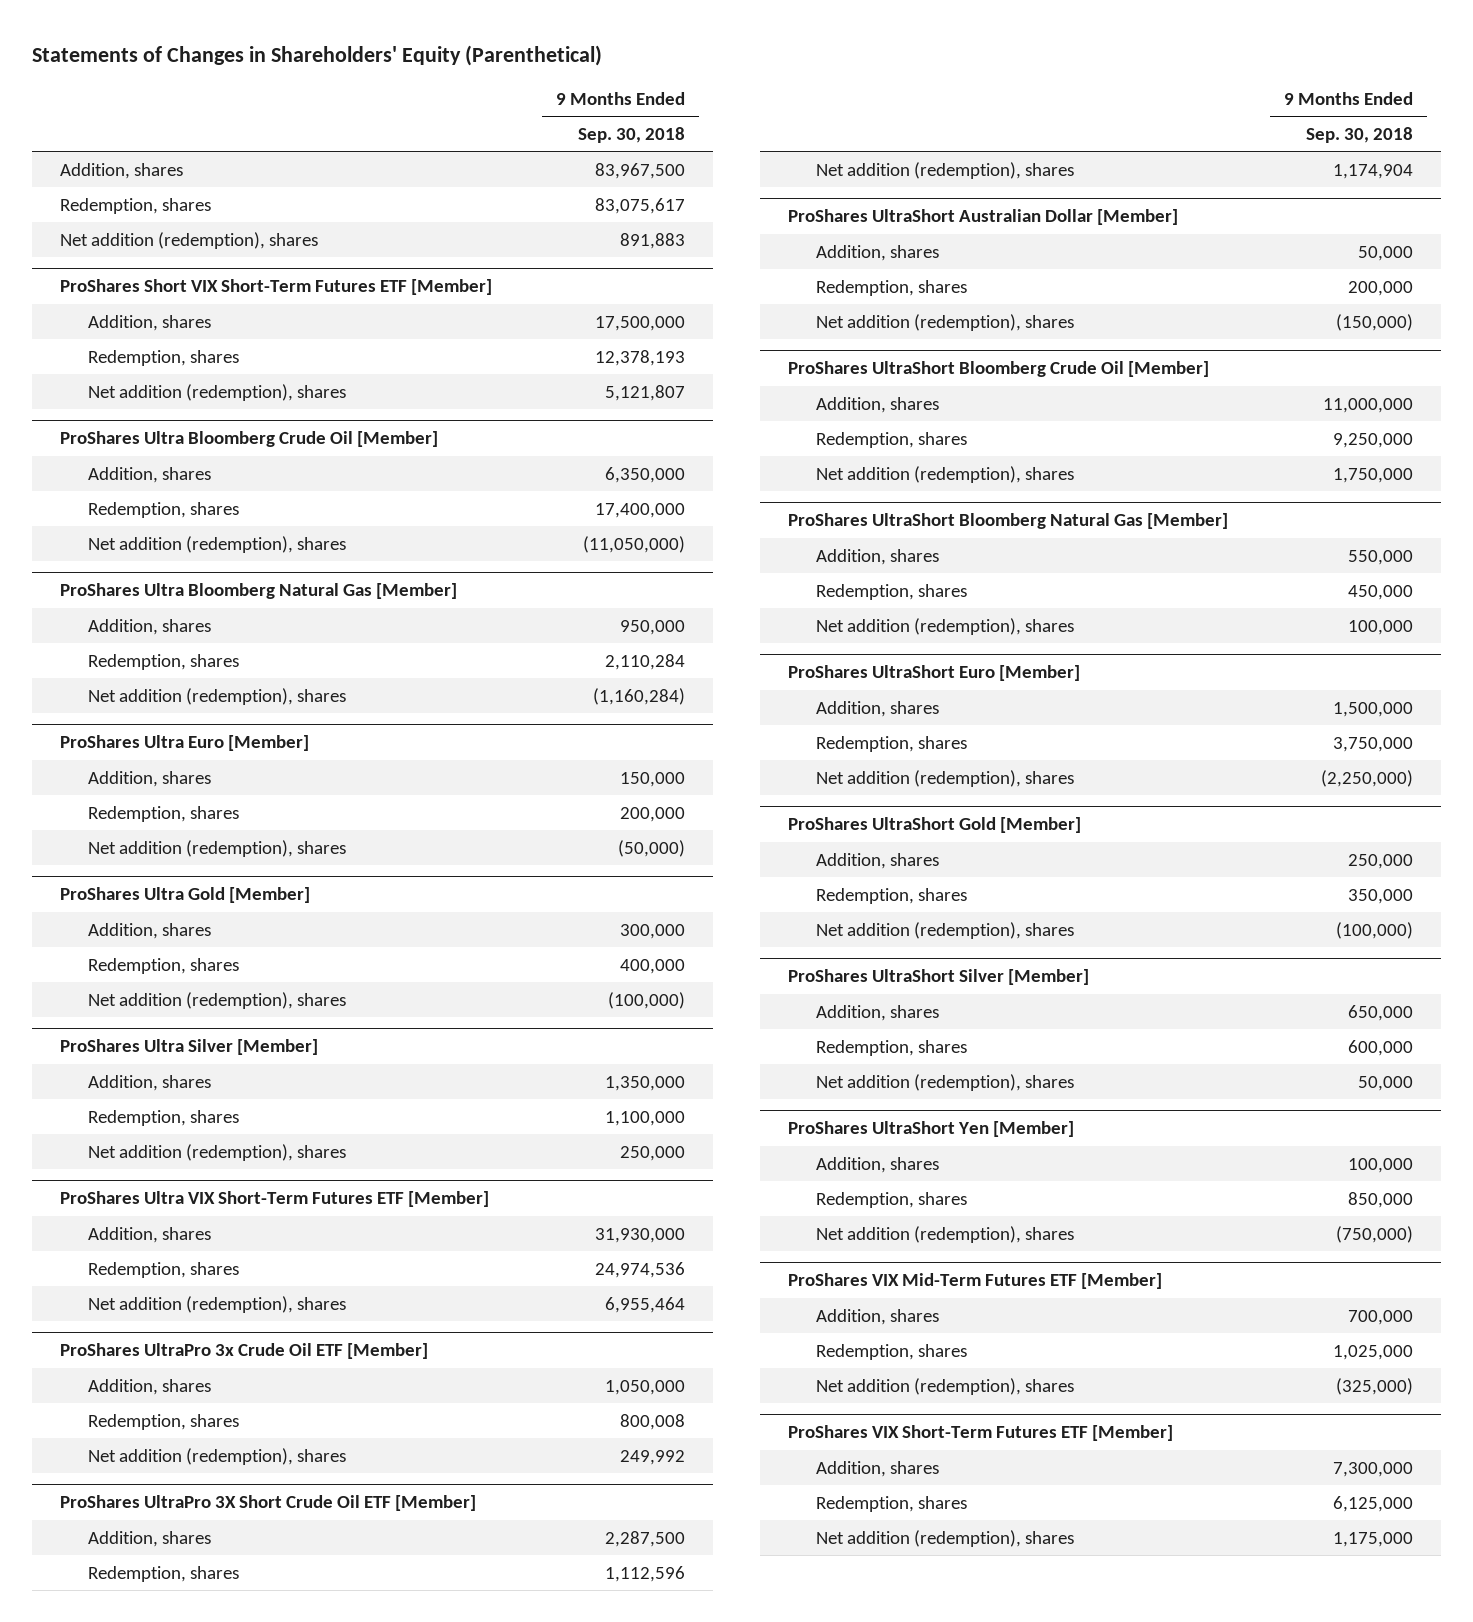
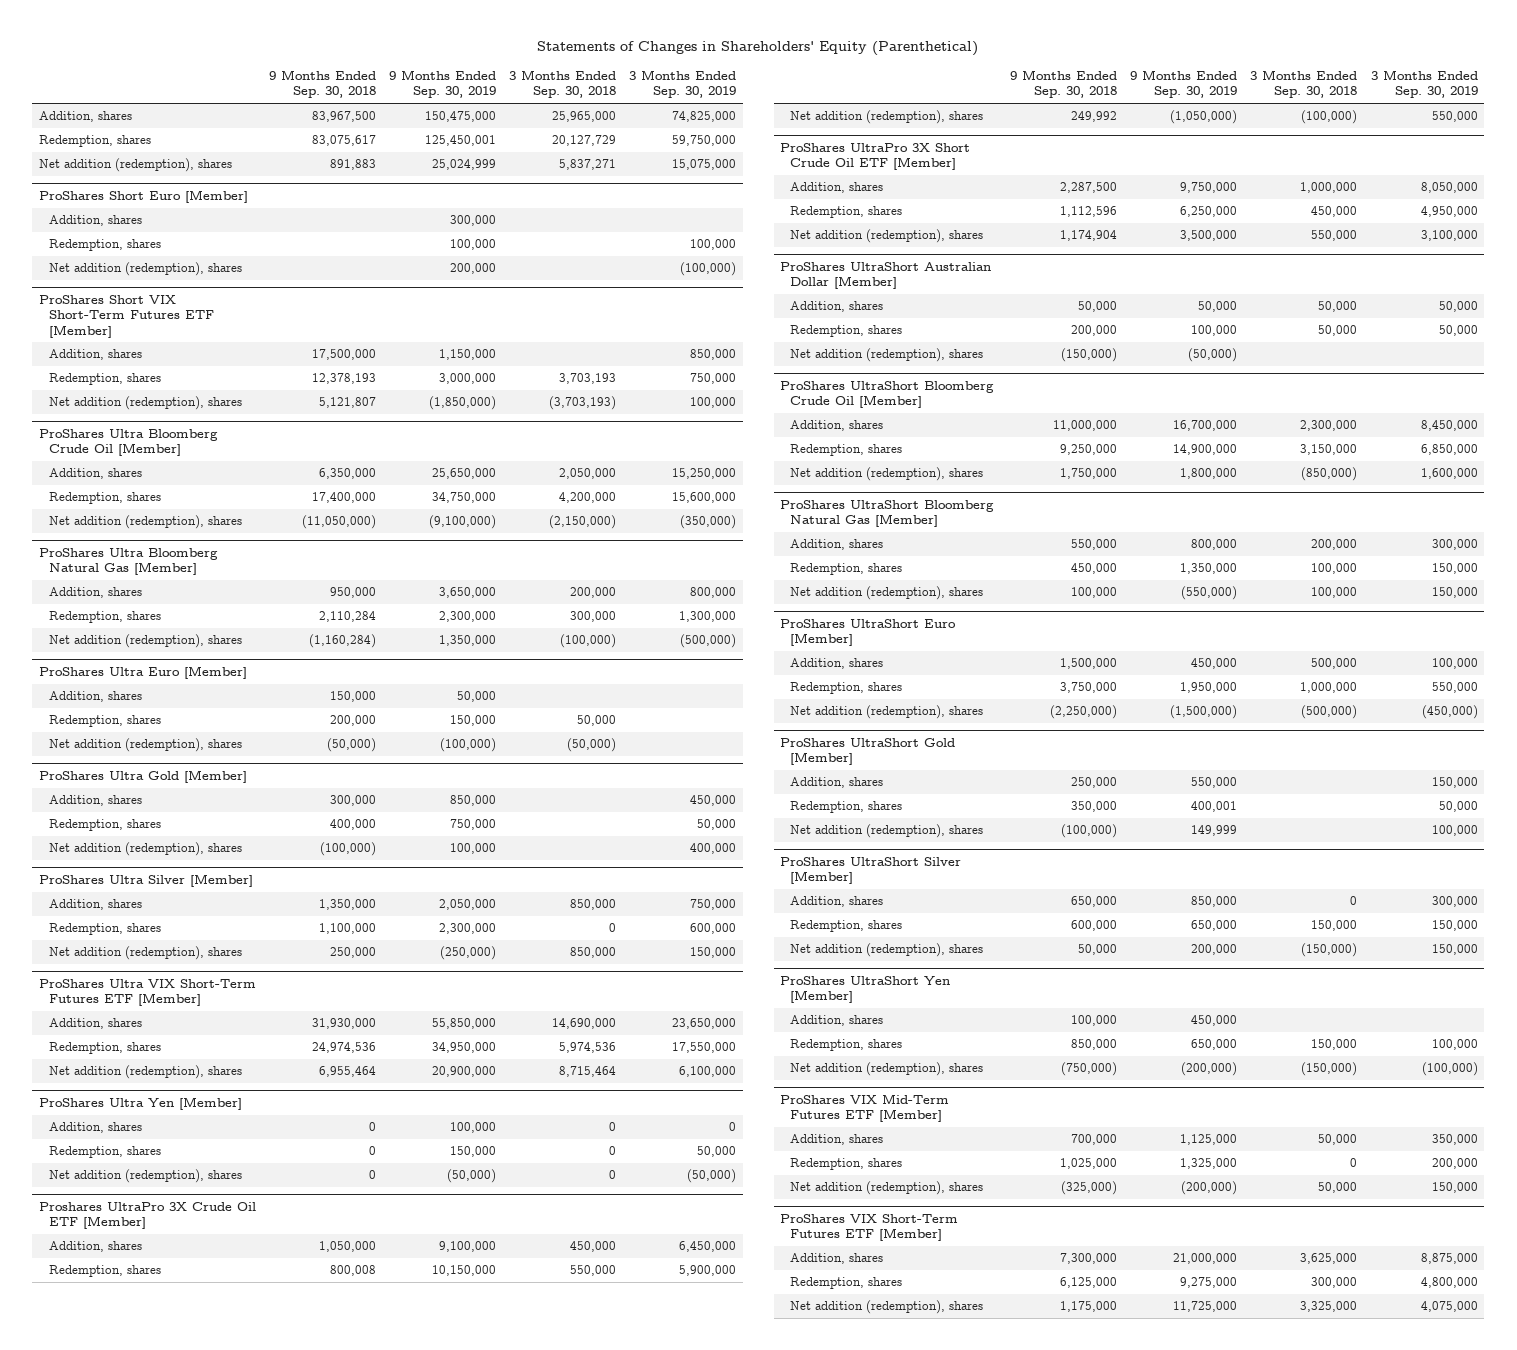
none -> [389,69,497,99] 9 Months Ended Sep. 30, 2019
none -> [509,69,617,99] 3 Months Ended Sep. 30, 2018
none -> [629,69,737,99] 3 Months Ended Sep. 30, 2019
none -> [38,189,248,203] ProShares Short Euro [Member]
none -> [48,215,142,227] Addition, shares
none -> [48,239,161,252] Redemption, shares
none -> [48,262,242,277] Net addition (redemption), shares
none -> [38,1096,242,1110] ProShares Ultra Yen [Member]
none -> [48,1122,142,1134] Addition, shares
none -> [48,1146,161,1159] Redemption, shares
none -> [48,1169,242,1184] Net addition (redemption), shares
[60,1343,429,1360] ProShares UltraPro 3x Crude Oil ETF [Member] -> [38,1201,256,1230] Proshares UltraPro 3X Crude Oil ETF [Member]

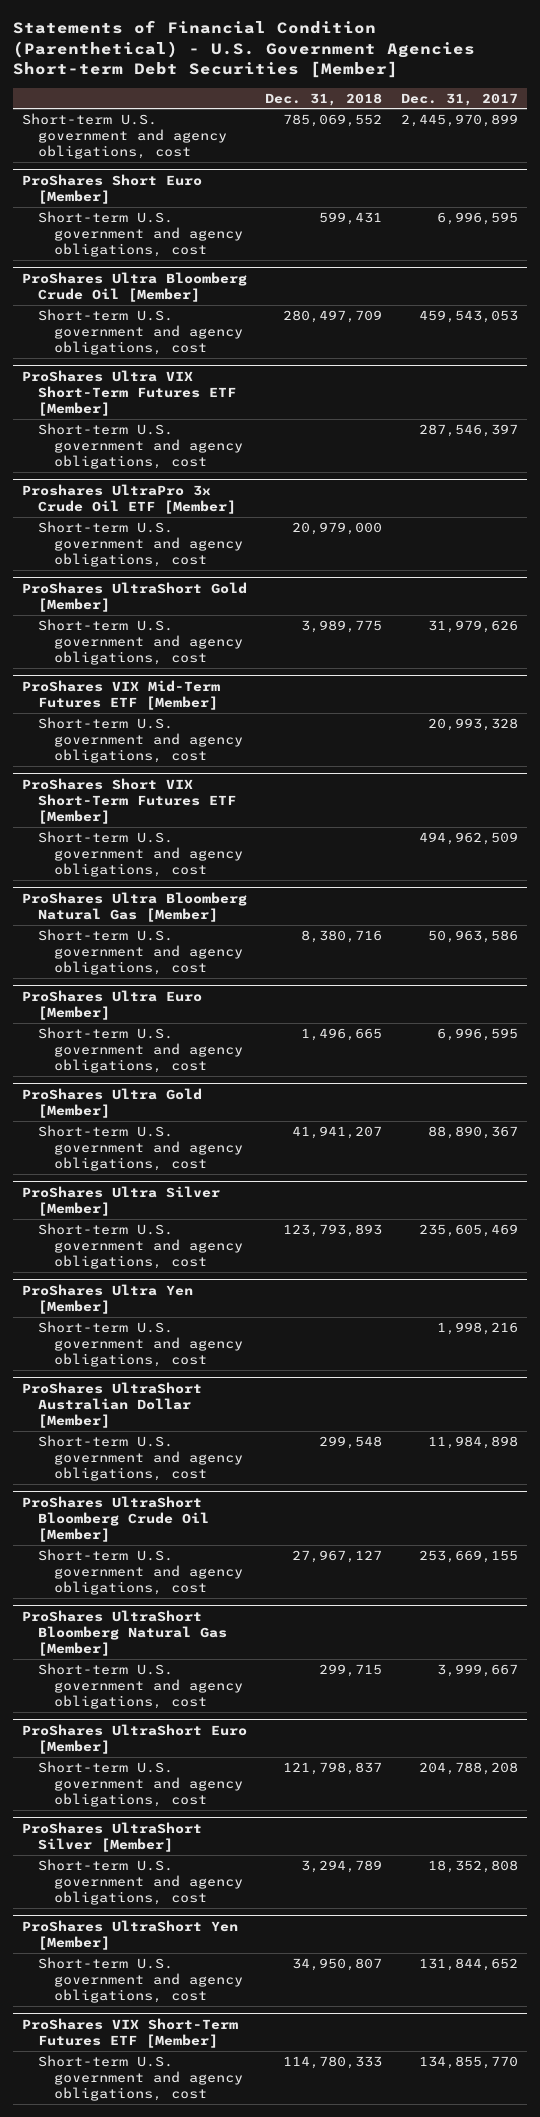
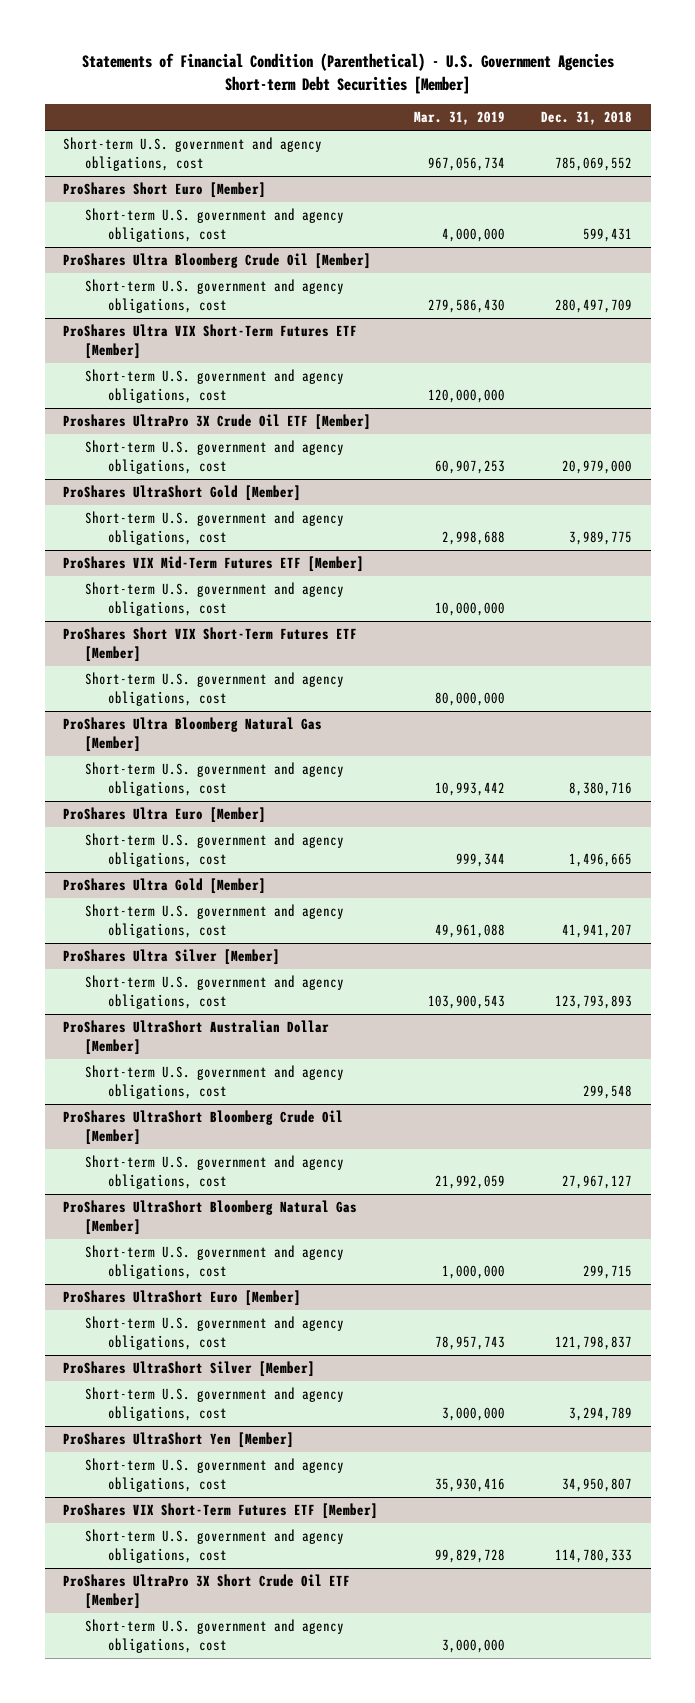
[400,92,518,106] Dec. 31, 2017 -> none
none -> [414,111,506,126] Mar. 31, 2019
[21,483,236,514] Proshares UltraPro 3x Crude Oil ETF [Member] -> [62,414,371,431] Proshares UltraPro 3X Crude Oil ETF [Member]
[21,1283,193,1314] ProShares Ultra Yen [Member] -> none
[37,1320,243,1367] Short-term U.S. government and agency obligations, cost -> none
none -> [62,1574,350,1609] ProShares UltraPro 3X Short Crude Oil ETF [Member]
none -> [85,1619,345,1653] Short-term U.S. government and agency obligations, cost

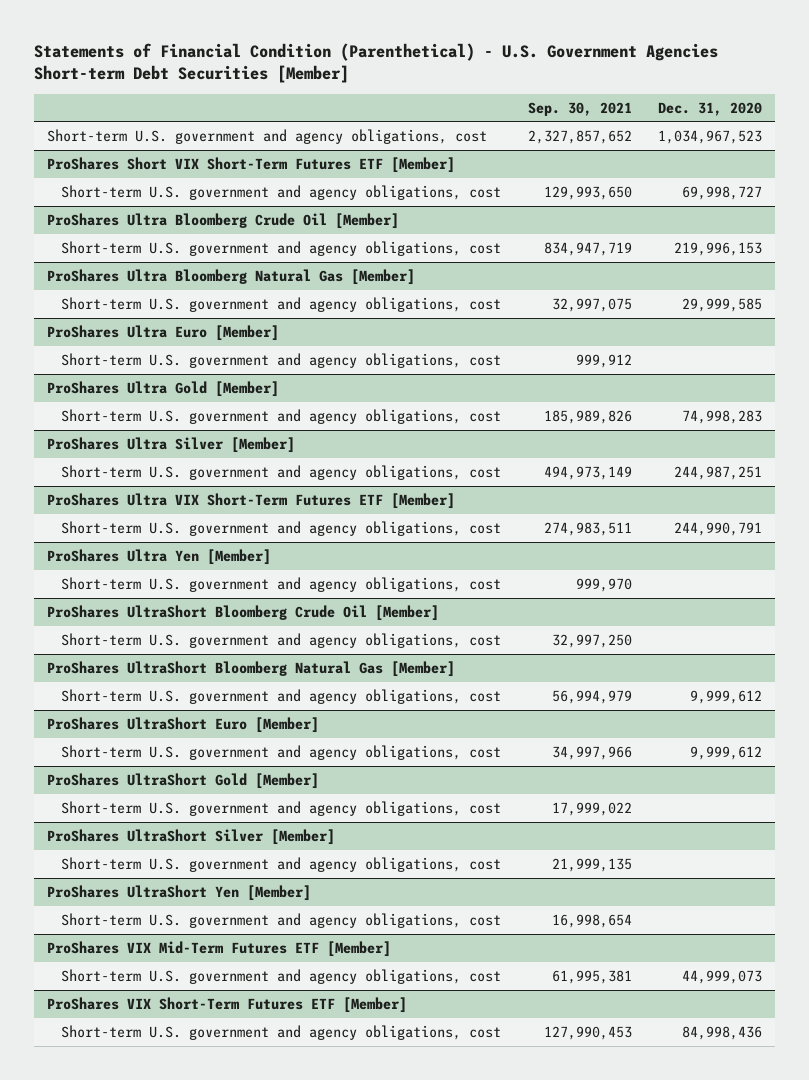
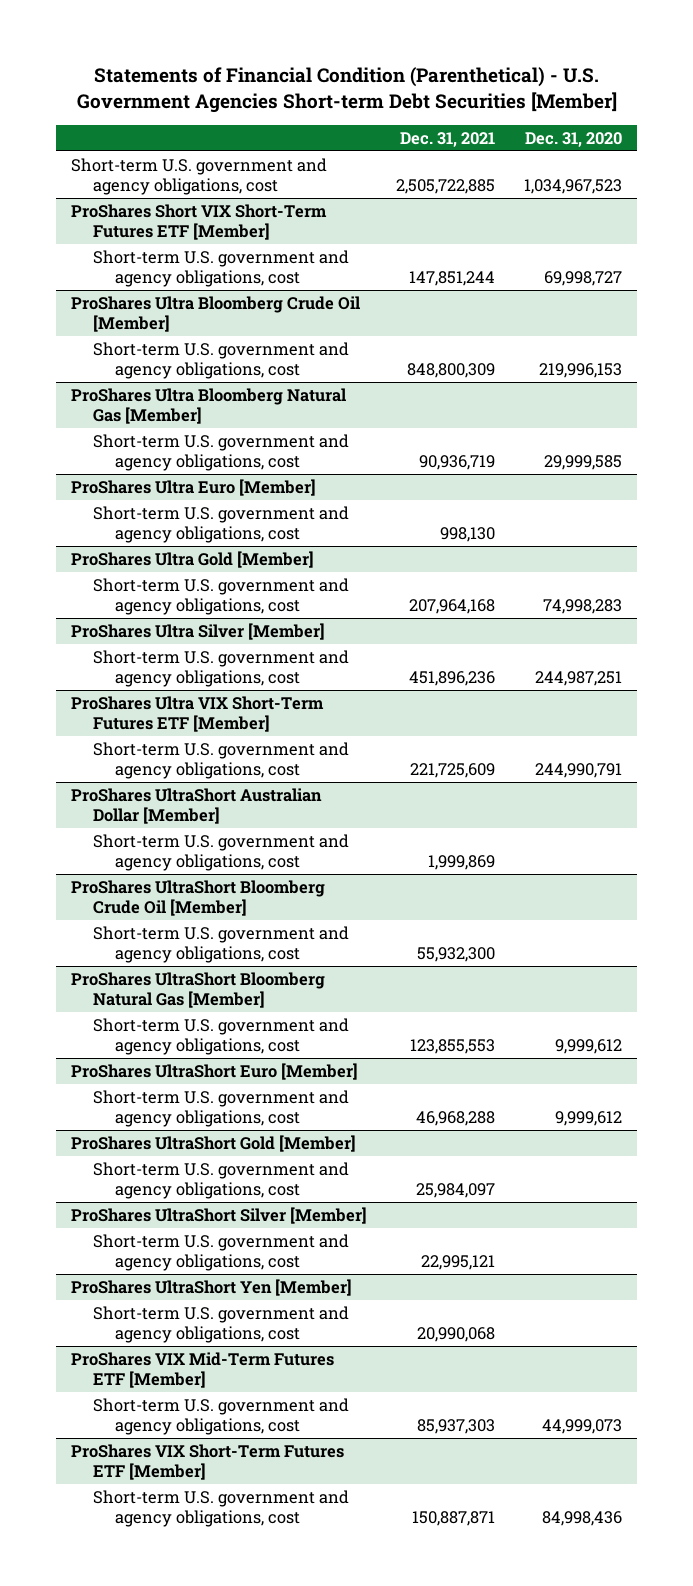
[527,101,632,116] Sep. 30, 2021 -> none
none -> [400,132,496,148] Dec. 31, 2021
[47,548,272,565] ProShares Ultra Yen [Member] -> [71,787,323,824] ProShares UltraShort Australian Dollar [Member]

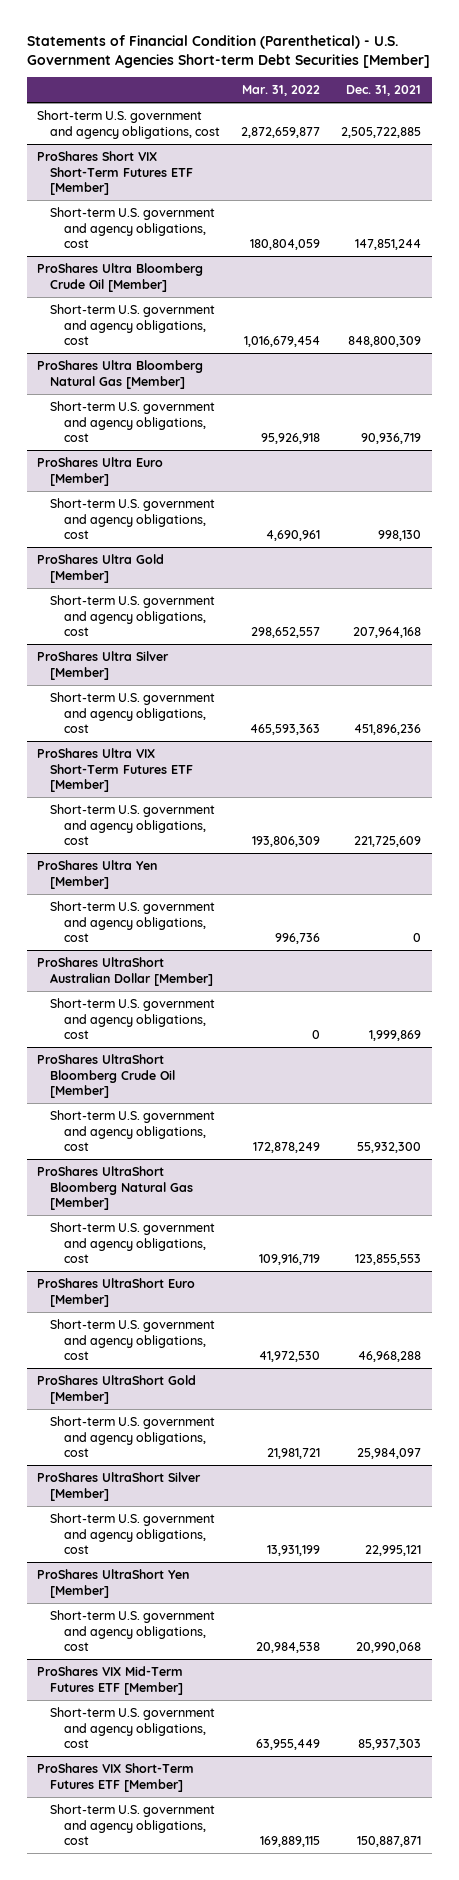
[525,132,623,148] Dec. 31, 2020 -> none
none -> [242,85,321,97] Mar. 31, 2022
none -> [37,859,158,889] ProShares Ultra Yen [Member]
none -> [50,900,216,943] Short-term U.S. government and agency obligations, cost

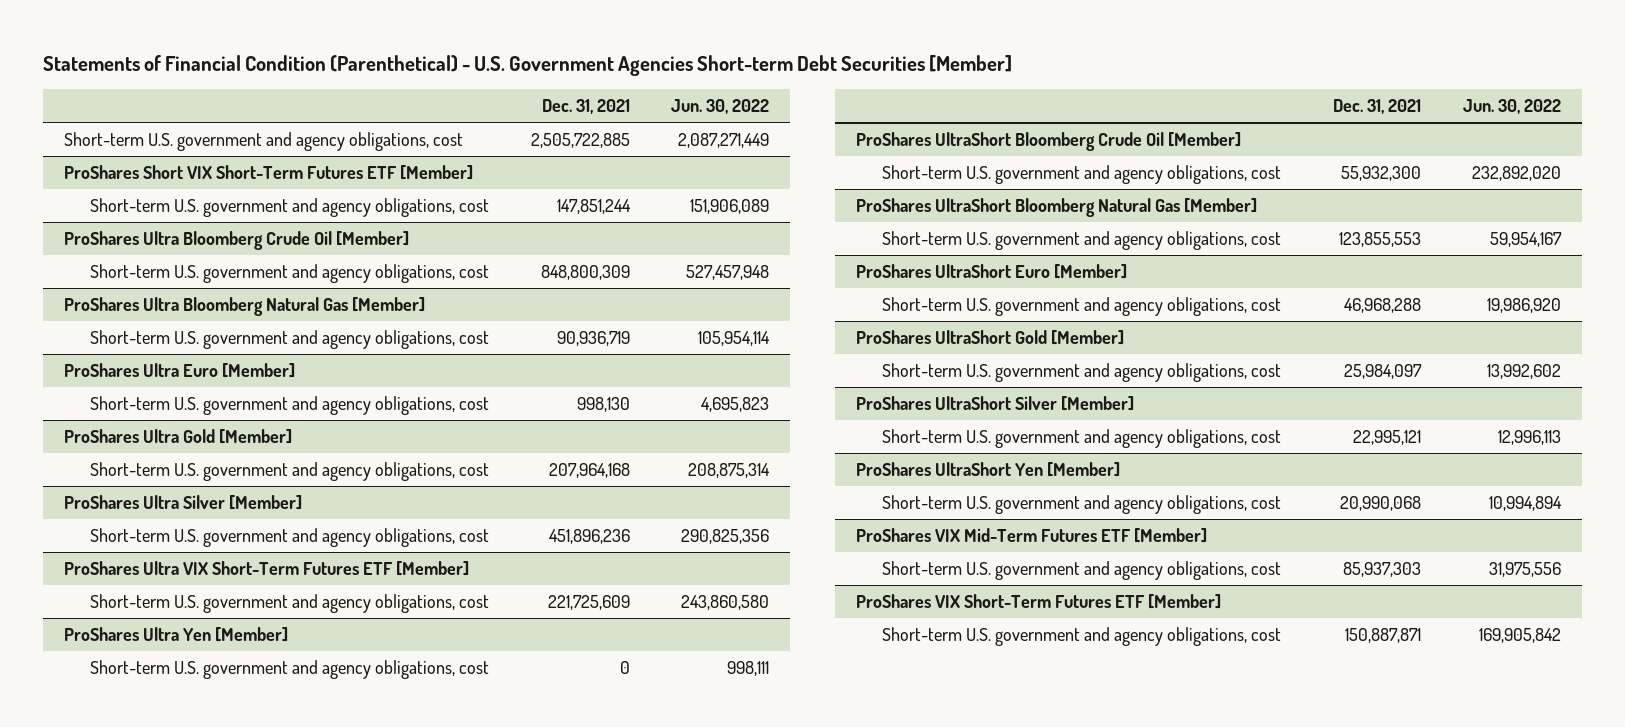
[242,85,321,97] Mar. 31, 2022 -> none
none -> [671,99,770,115] Jun. 30, 2022
[37,956,214,986] ProShares UltraShort Australian Dollar [Member] -> none
[50,997,216,1040] Short-term U.S. government and agency obligations, cost -> none

